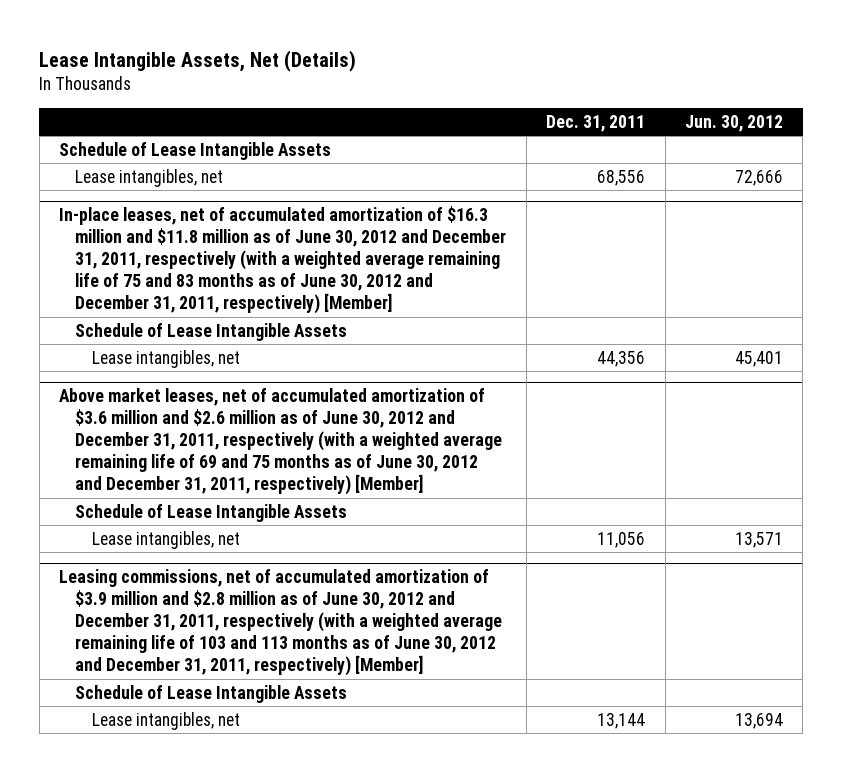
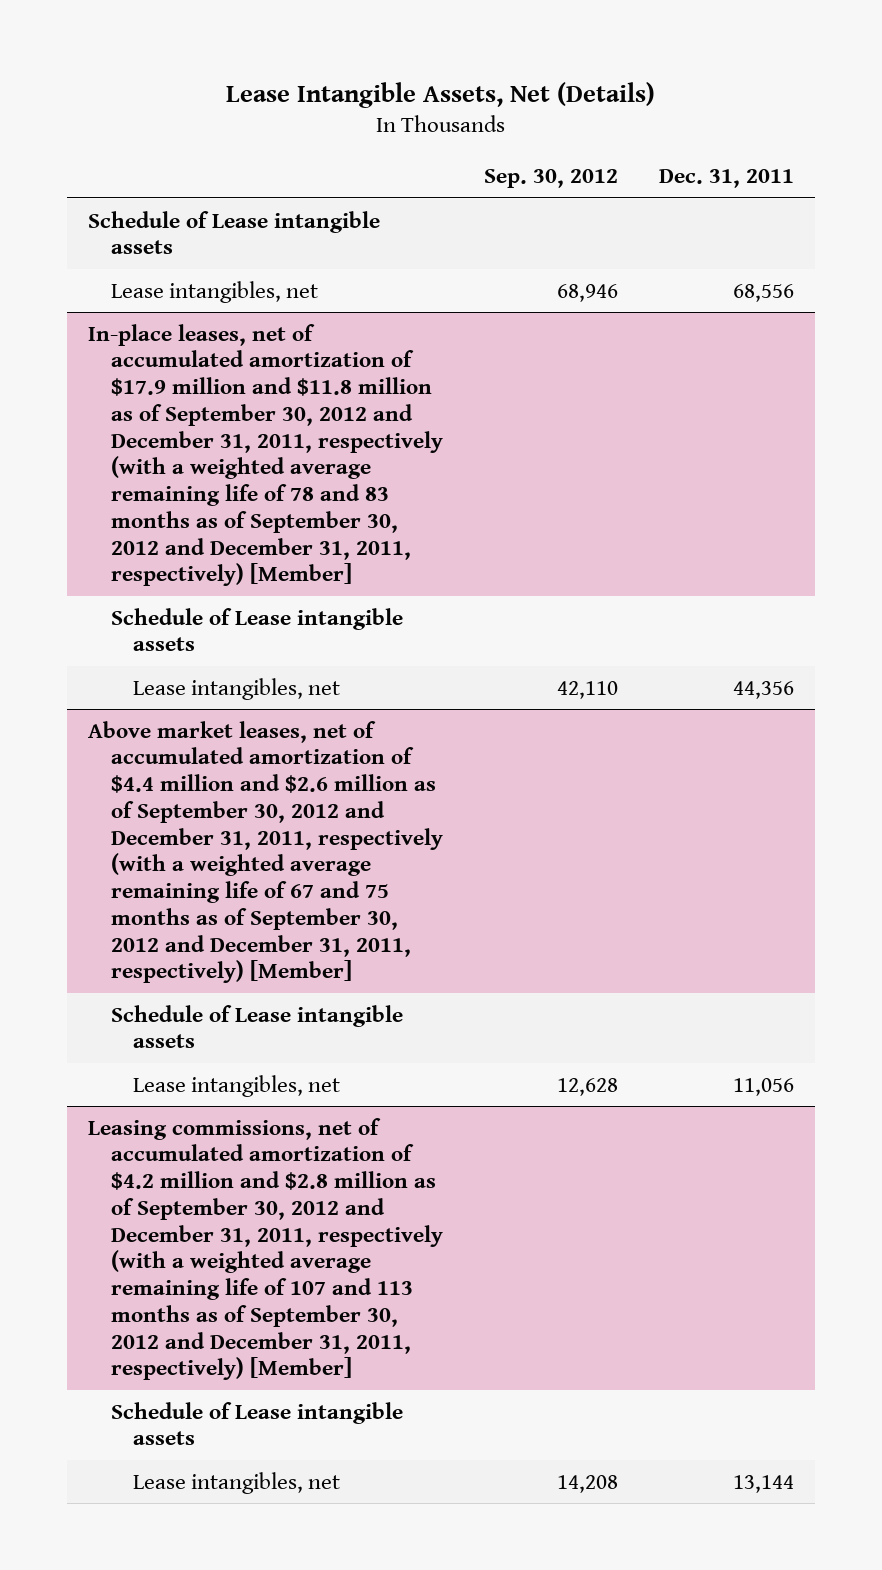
[684,114,783,132] Jun. 30, 2012 -> none
none -> [483,169,618,189] Sep. 30, 2012
[59,141,332,160] Schedule of Lease Intangible Assets -> [87,210,380,255] Schedule of Lease intangible assets
[59,205,507,315] In-place leases, net of accumulated amortization of $16.3 million and $11.8 million as of June 30, 2012 and December 31, 2011, respectively (with a weighted average remaining life of 75 and 83 months as of June 30, 2012 and December 31, 2011, respectively) [Member] -> [87,323,443,587] In-place leases, net of accumulated amortization of $17.9 million and $11.8 million as of September 30, 2012 and December 31, 2011, respectively (with a weighted average remaining life of 78 and 83 months as of September 30, 2012 and December 31, 2011, respectively) [Member]
[75,322,348,341] Schedule of Lease Intangible Assets -> [110,607,403,652] Schedule of Lease intangible assets
[59,387,503,496] Above market leases, net of accumulated amortization of $3.6 million and $2.6 million as of June 30, 2012 and December 31, 2011, respectively (with a weighted average remaining life of 69 and 75 months as of June 30, 2012 and December 31, 2011, respectively) [Member] -> [87,720,443,984] Above market leases, net of accumulated amortization of $4.4 million and $2.6 million as of September 30, 2012 and December 31, 2011, respectively (with a weighted average remaining life of 67 and 75 months as of September 30, 2012 and December 31, 2011, respectively) [Member]
[75,503,348,522] Schedule of Lease Intangible Assets -> [110,1004,403,1049] Schedule of Lease intangible assets
[59,568,503,677] Leasing commissions, net of accumulated amortization of $3.9 million and $2.8 million as of June 30, 2012 and December 31, 2011, respectively (with a weighted average remaining life of 103 and 113 months as of June 30, 2012 and December 31, 2011, respectively) [Member] -> [87,1117,443,1381] Leasing commissions, net of accumulated amortization of $4.2 million and $2.8 million as of September 30, 2012 and December 31, 2011, respectively (with a weighted average remaining life of 107 and 113 months as of September 30, 2012 and December 31, 2011, respectively) [Member]
[75,684,348,703] Schedule of Lease Intangible Assets -> [110,1401,403,1446] Schedule of Lease intangible assets

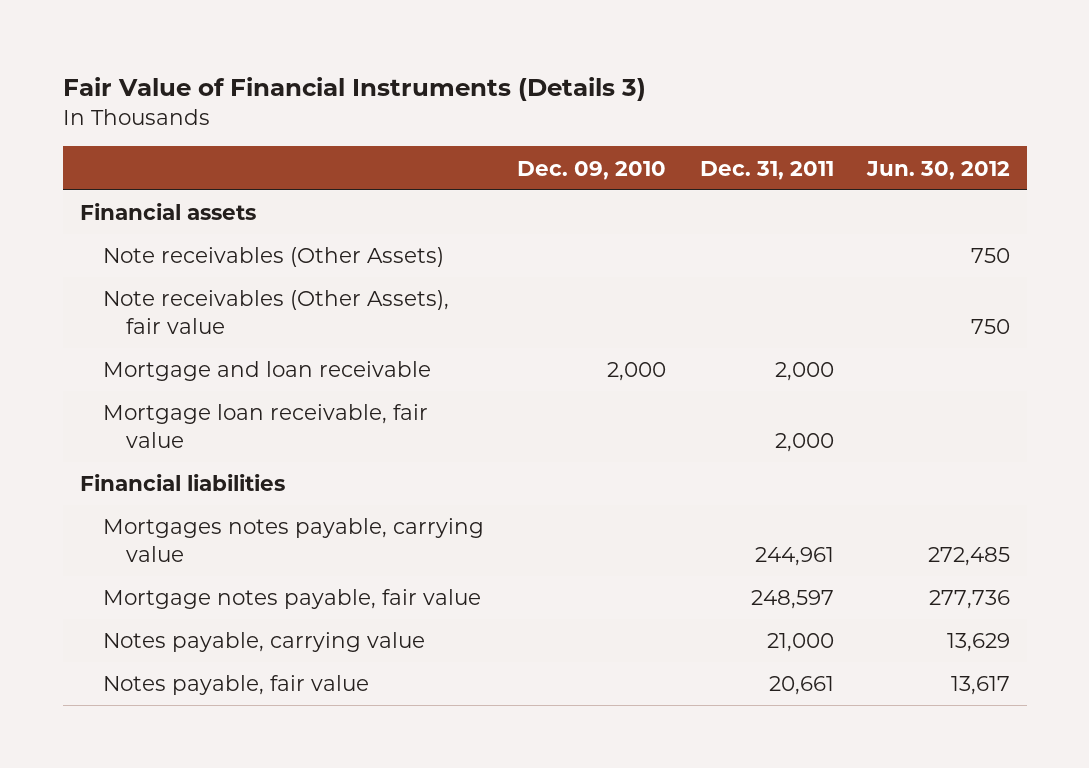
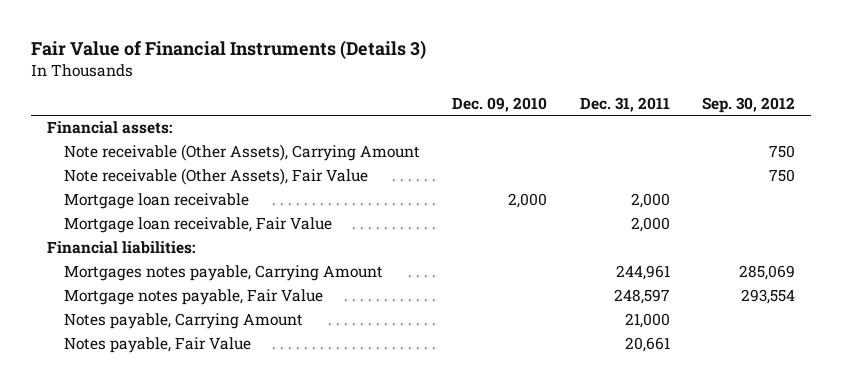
[865,160,1010,180] Jun. 30, 2012 -> none
none -> [702,96,796,113] Sep. 30, 2012
[79,203,256,221] Financial assets -> [46,121,172,135] Financial assets:
[102,247,444,268] Note receivables (Other Assets) -> [63,144,420,162] Note receivable (Other Assets), Carrying Amount
[102,290,449,334] Note receivables (Other Assets), fair value -> [63,168,368,186] Note receivable (Other Assets), Fair Value
[102,361,431,382] Mortgage and loan receivable -> [63,193,249,210] Mortgage loan receivable
[102,404,428,448] Mortgage loan receivable, fair value -> [63,217,332,234] Mortgage loan receivable, Fair Value
[79,474,285,492] Financial liabilities -> [46,241,195,255] Financial liabilities:
[102,518,484,562] Mortgages notes payable, carrying value -> [63,265,383,282] Mortgages notes payable, Carrying Amount
[102,589,481,610] Mortgage notes payable, fair value -> [63,289,323,306] Mortgage notes payable, Fair Value
[102,632,425,653] Notes payable, carrying value -> [63,313,303,330] Notes payable, Carrying Amount
[102,675,369,696] Notes payable, fair value -> [63,337,251,354] Notes payable, Fair Value

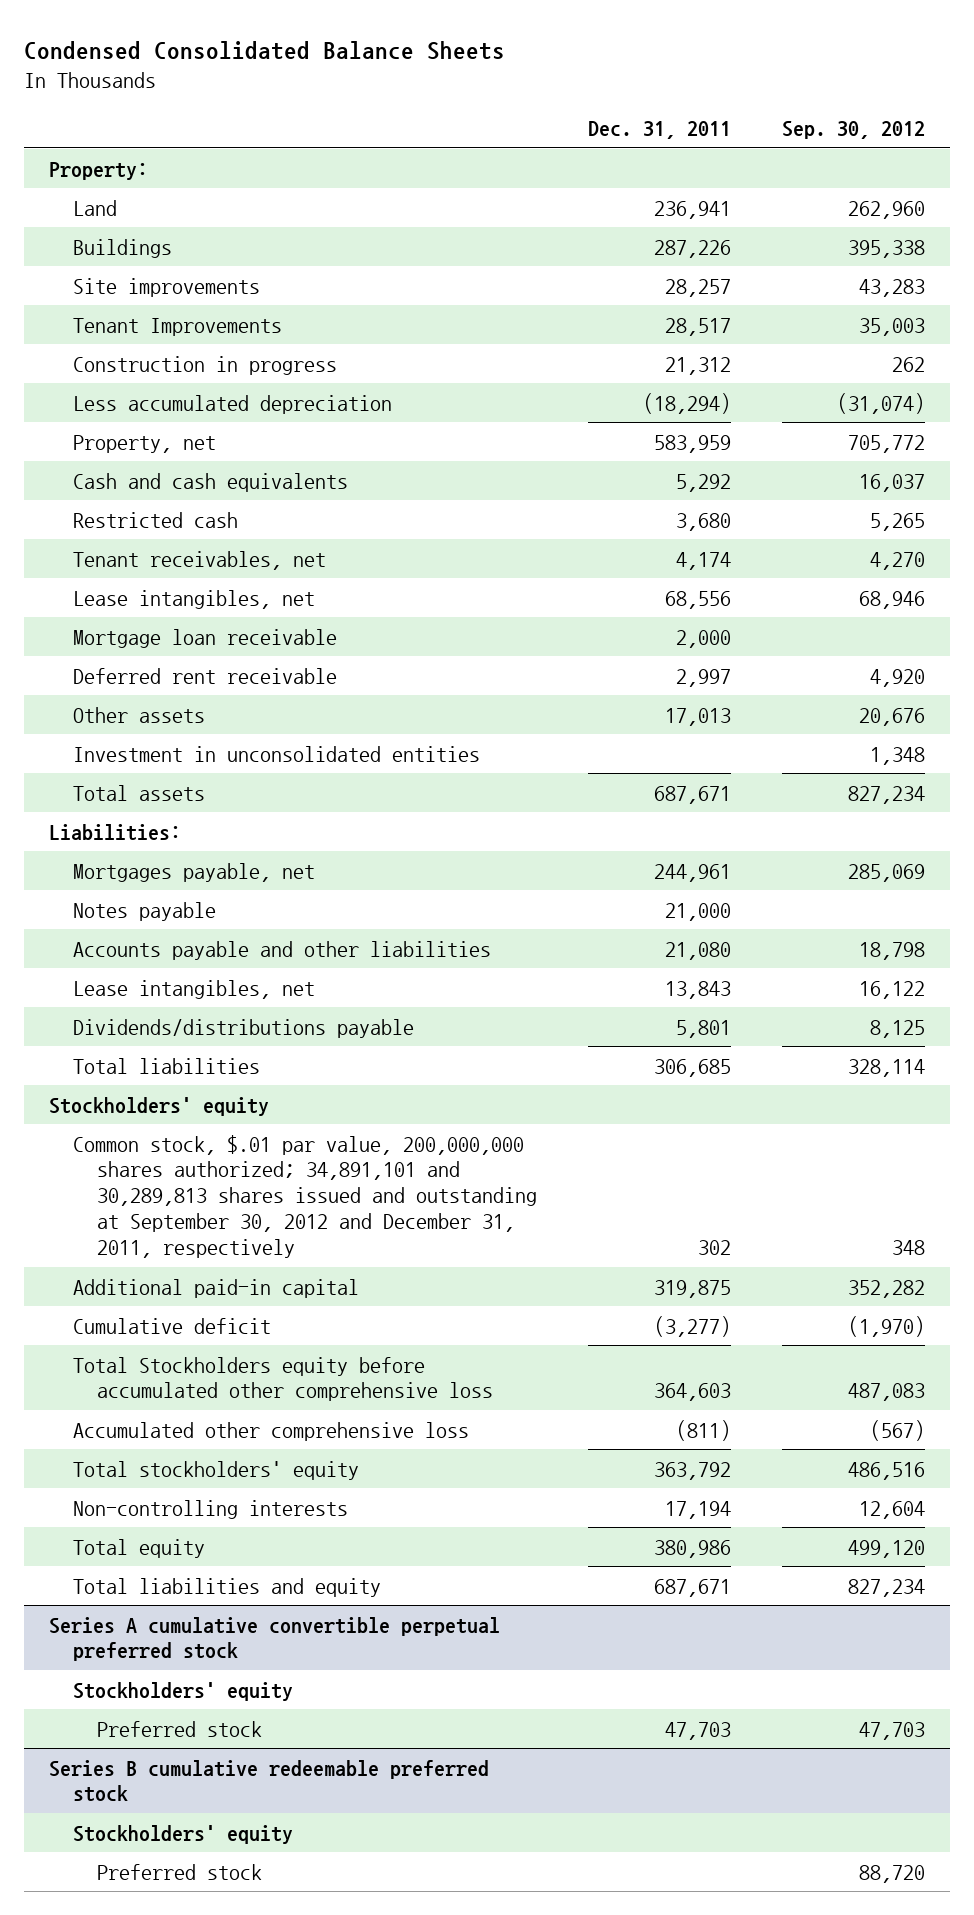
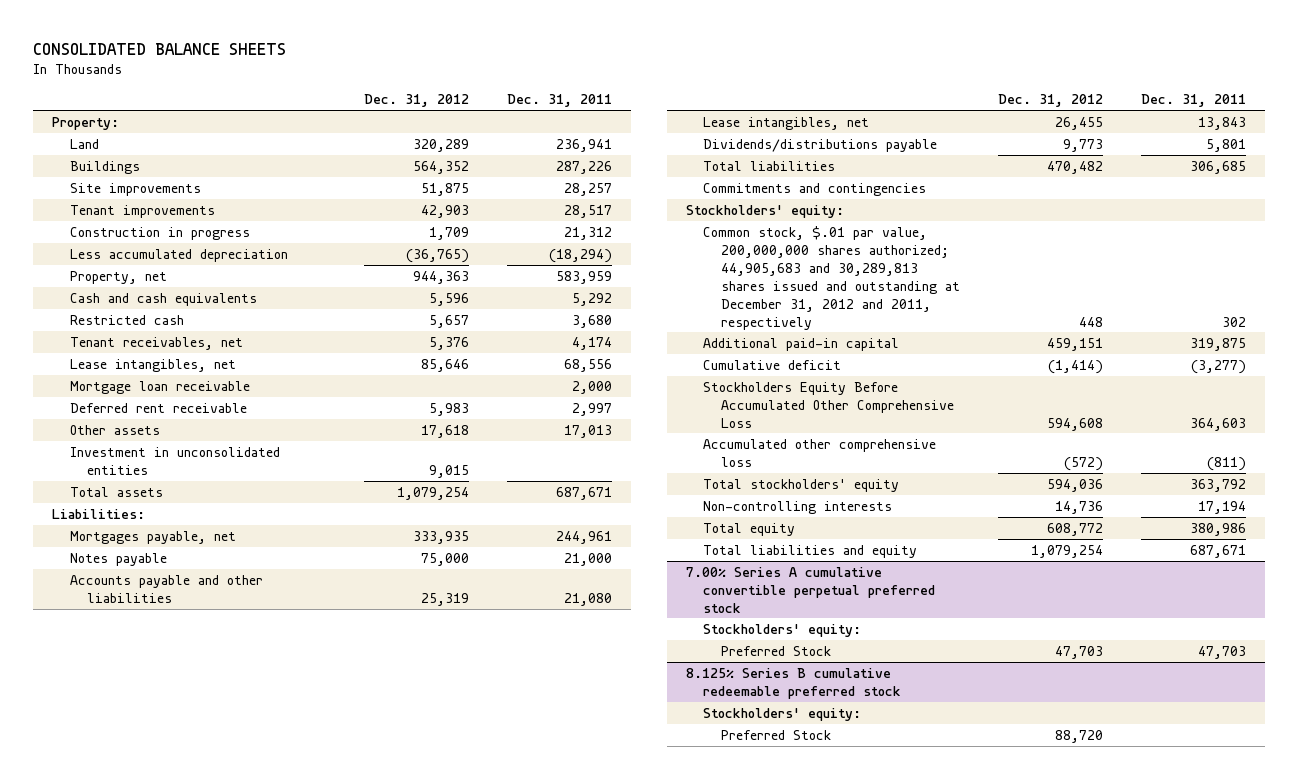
[23,40,505,60] Condensed Consolidated Balance Sheets -> [33,43,287,56] CONSOLIDATED BALANCE SHEETS
[781,121,925,140] Sep. 30, 2012 -> none
none -> [364,94,470,108] Dec. 31, 2012
[73,317,283,336] Tenant Improvements -> [69,204,215,218] Tenant improvements
none -> [703,182,927,196] Commitments and contingencies
[49,1096,270,1116] Stockholders' equity -> [685,204,844,218] Stockholders' equity:
[73,1134,538,1258] Common stock, $.01 par value, 200,000,000 shares authorized; 34,891,101 and 30,289,813 shares issued and outstanding at September 30, 2012 and December 31, 2011, respectively -> [703,225,960,330] Common stock, $.01 par value, 200,000,000 shares authorized; 44,905,683 and 30,289,813 shares issued and outstanding at December 31, 2012 and 2011, respectively
[73,1356,494,1402] Total Stockholders equity before accumulated other comprehensive loss -> [703,381,954,428] Stockholders Equity Before Accumulated Other Comprehensive Loss
[49,1616,501,1662] Series A cumulative convertible perpetual preferred stock -> [685,566,936,613] 7.00% Series A cumulative convertible perpetual preferred stock
[73,1681,294,1701] Stockholders' equity -> [703,623,862,637] Stockholders' equity:
[97,1720,263,1737] Preferred stock -> [720,645,831,656] Preferred Stock
[49,1759,490,1803] Series B cumulative redeemable preferred stock -> [685,667,902,699] 8.125% Series B cumulative redeemable preferred stock
[73,1824,294,1844] Stockholders' equity -> [703,707,862,721] Stockholders' equity:
[97,1863,263,1880] Preferred stock -> [720,729,831,740] Preferred Stock

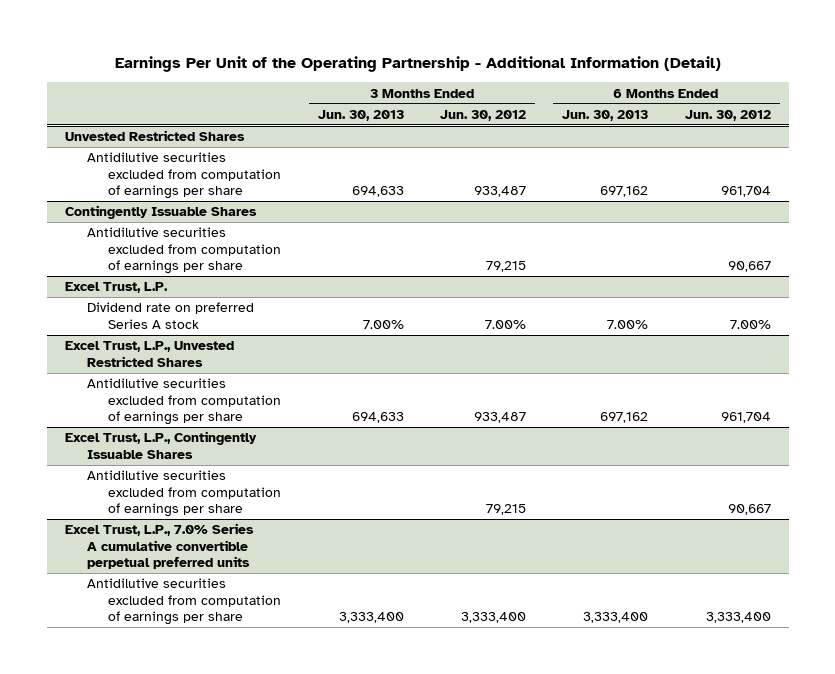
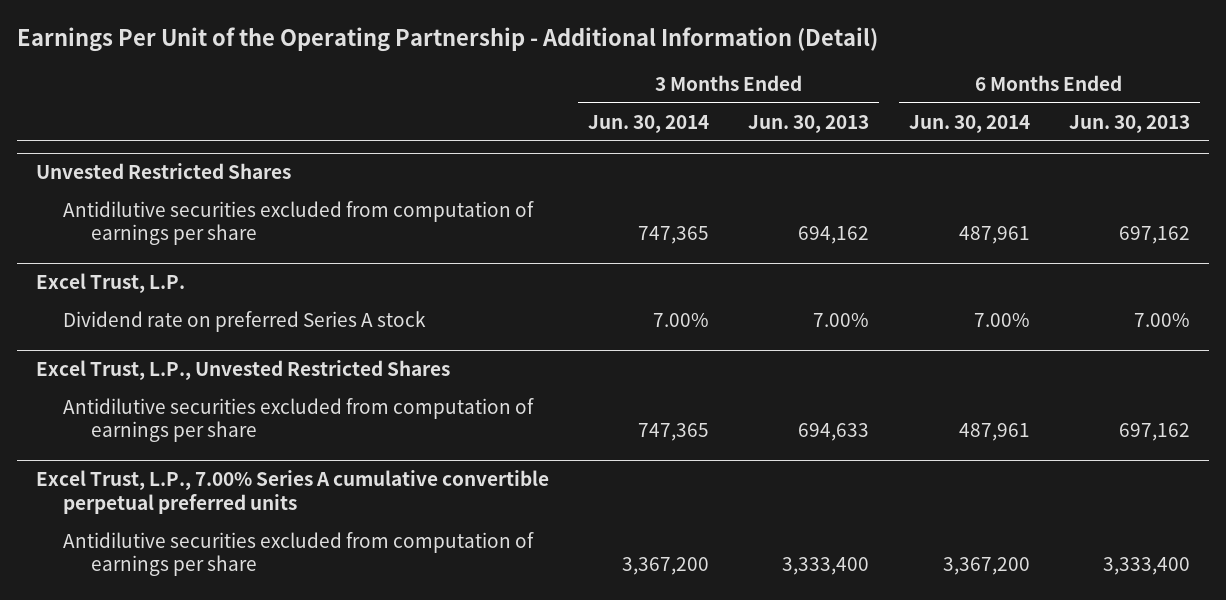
[439,109,526,121] Jun. 30, 2012 -> none
[684,109,771,121] Jun. 30, 2012 -> none
none -> [588,114,710,133] Jun. 30, 2014
none -> [908,114,1030,133] Jun. 30, 2014
[64,205,257,220] Contingently Issuable Shares -> none
[86,227,282,275] Antidilutive securities excluded from computation of earnings per share -> none
[351,186,404,198] 694,633 -> [798,226,870,245] 694,162
[64,431,257,459] Excel Trust, L.P., Contingently Issuable Shares -> none
[86,470,282,518] Antidilutive securities excluded from computation of earnings per share -> none
[64,523,254,570] Excel Trust, L.P., 7.0% Series A cumulative convertible perpetual preferred units -> [36,470,550,514] Excel Trust, L.P., 7.00% Series A cumulative convertible perpetual preferred units

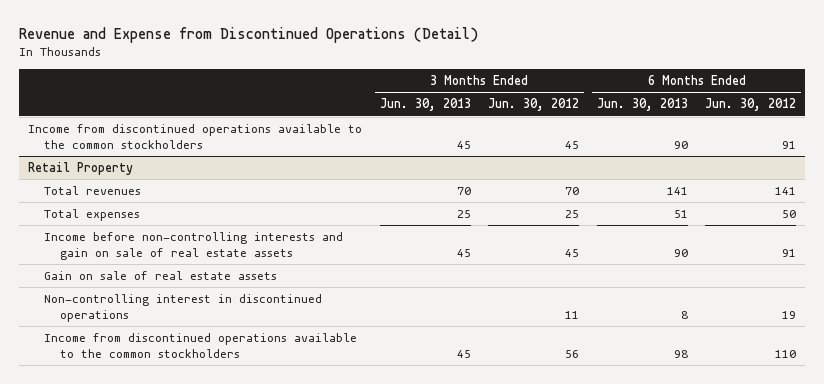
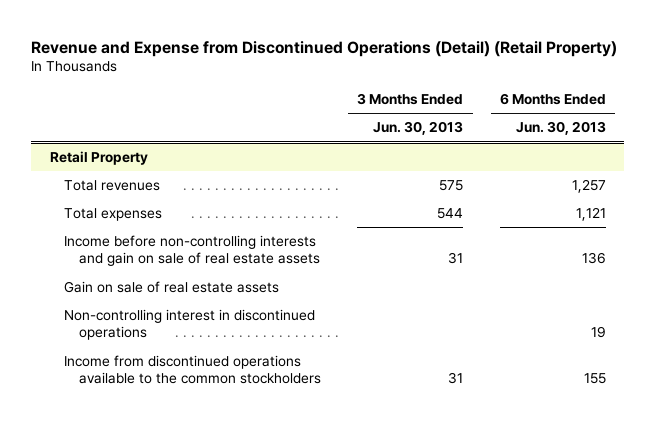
[19,27,479,44] Revenue and Expense from Discontinued Operations (Detail) -> [31,40,618,57] Revenue and Expense from Discontinued Operations (Detail) (Retail Property)
[488,98,580,112] 3 Months Ended Jun. 30, 2012 -> none
[705,98,797,112] 6 Months Ended Jun. 30, 2012 -> none
[28,124,363,149] Income from discontinued operations available to the common stockholders -> none
[456,187,471,196] 70 -> [439,179,464,191] 575
[666,187,688,196] 141 -> [571,178,606,193] 1,257
[456,210,471,219] 25 -> [437,207,464,219] 544
[673,210,688,219] 51 -> [575,206,606,221] 1,121
[456,248,471,257] 45 -> [448,252,464,265] 31
[673,248,688,257] 90 -> [581,252,606,265] 136
[680,310,688,319] 8 -> [590,326,606,339] 19
[456,349,471,358] 45 -> [448,372,464,385] 31
[673,349,688,358] 98 -> [583,373,606,385] 155

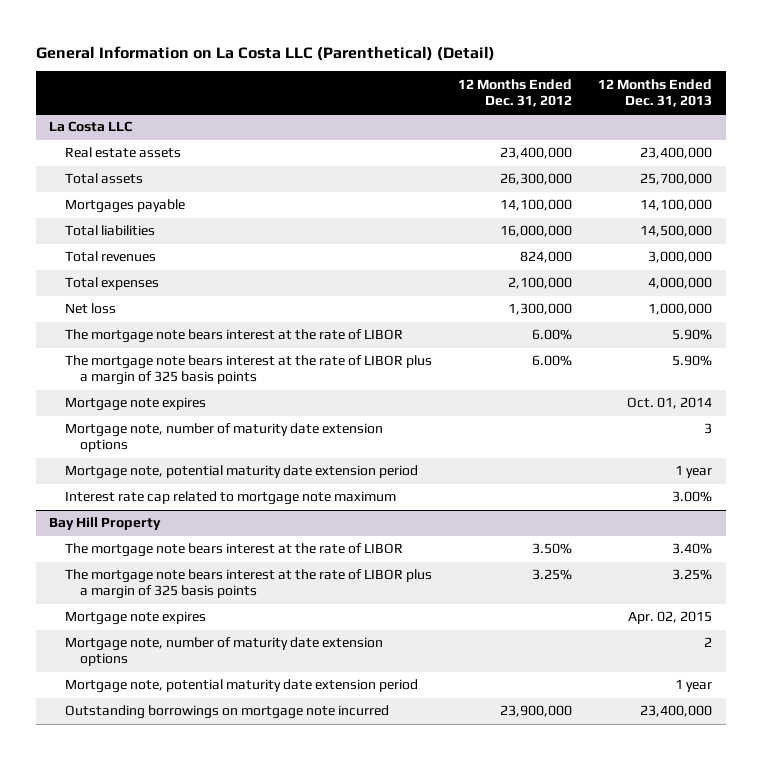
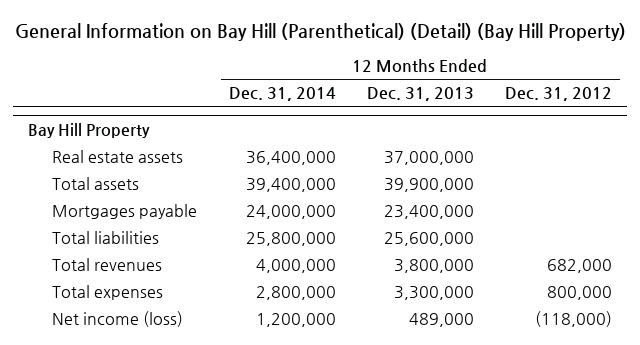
[36,45,496,61] General Information on La Costa LLC (Parenthetical) (Detail) -> [15,22,627,41] General Information on Bay Hill (Parenthetical) (Detail) (Bay Hill Property)
none -> [228,87,336,102] Dec. 31, 2014
[49,121,133,133] La Costa LLC -> none
[64,147,181,159] Real estate assets -> none
[64,173,143,185] Total assets -> none
[64,199,185,214] Mortgages payable -> none
[64,225,155,237] Total liabilities -> none
[64,251,156,263] Total revenues -> none
[64,277,159,291] Total expenses -> none
[64,303,116,315] Net loss -> none
[64,329,403,344] The mortgage note bears interest at the rate of LIBOR -> none
[64,355,432,386] The mortgage note bears interest at the rate of LIBOR plus a margin of 325 basis points -> none
[64,397,206,412] Mortgage note expires -> none
[64,423,383,453] Mortgage note, number of maturity date extension options -> none
[64,465,418,480] Mortgage note, potential maturity date extension period -> none
[64,491,396,506] Interest rate cap related to mortgage note maximum -> none
[64,543,403,558] The mortgage note bears interest at the rate of LIBOR -> none
[64,569,432,600] The mortgage note bears interest at the rate of LIBOR plus a margin of 325 basis points -> none
[64,611,206,626] Mortgage note expires -> none
[64,637,383,667] Mortgage note, number of maturity date extension options -> none
[64,679,418,694] Mortgage note, potential maturity date extension period -> none
[64,705,389,720] Outstanding borrowings on mortgage note incurred -> none
none -> [52,149,184,163] Real estate assets
none -> [52,176,140,190] Total assets
none -> [52,203,198,219] Mortgages payable
none -> [52,230,160,244] Total liabilities
none -> [52,257,163,271] Total revenues
none -> [52,284,164,300] Total expenses
none -> [52,310,184,327] Net income (loss)

